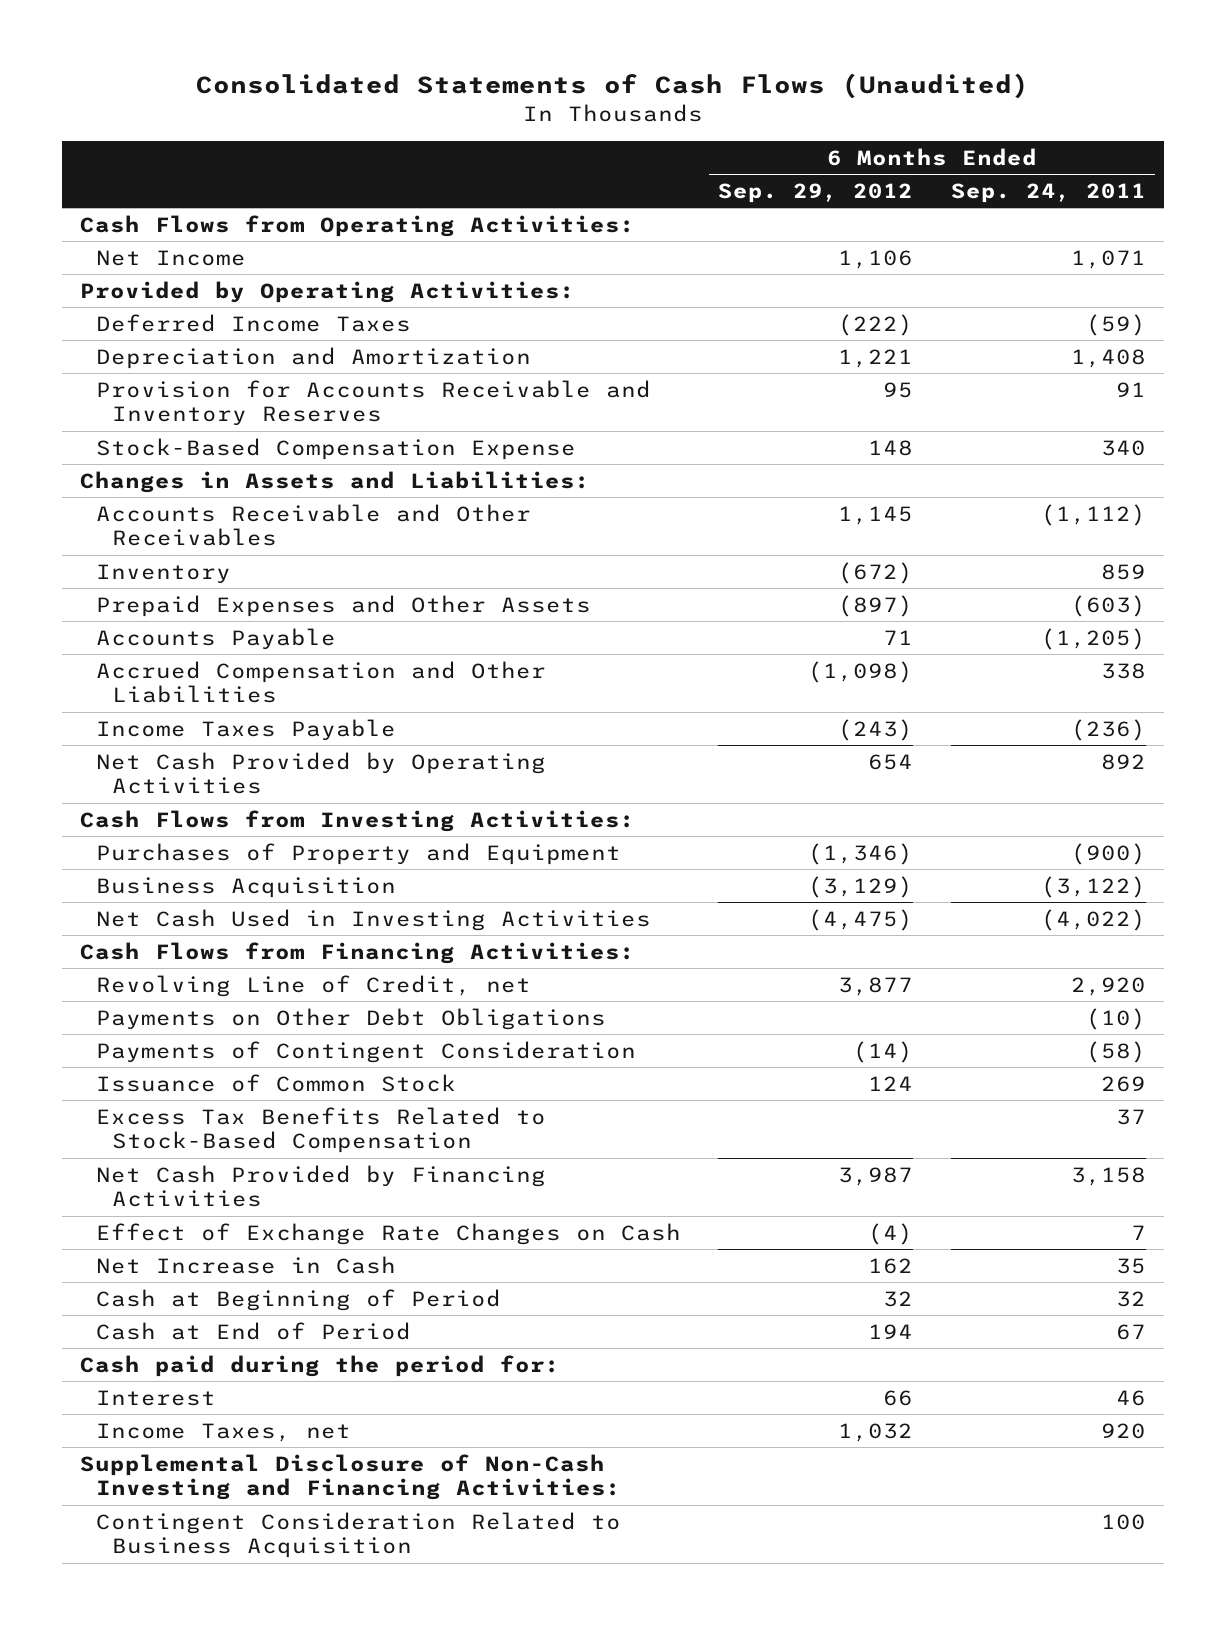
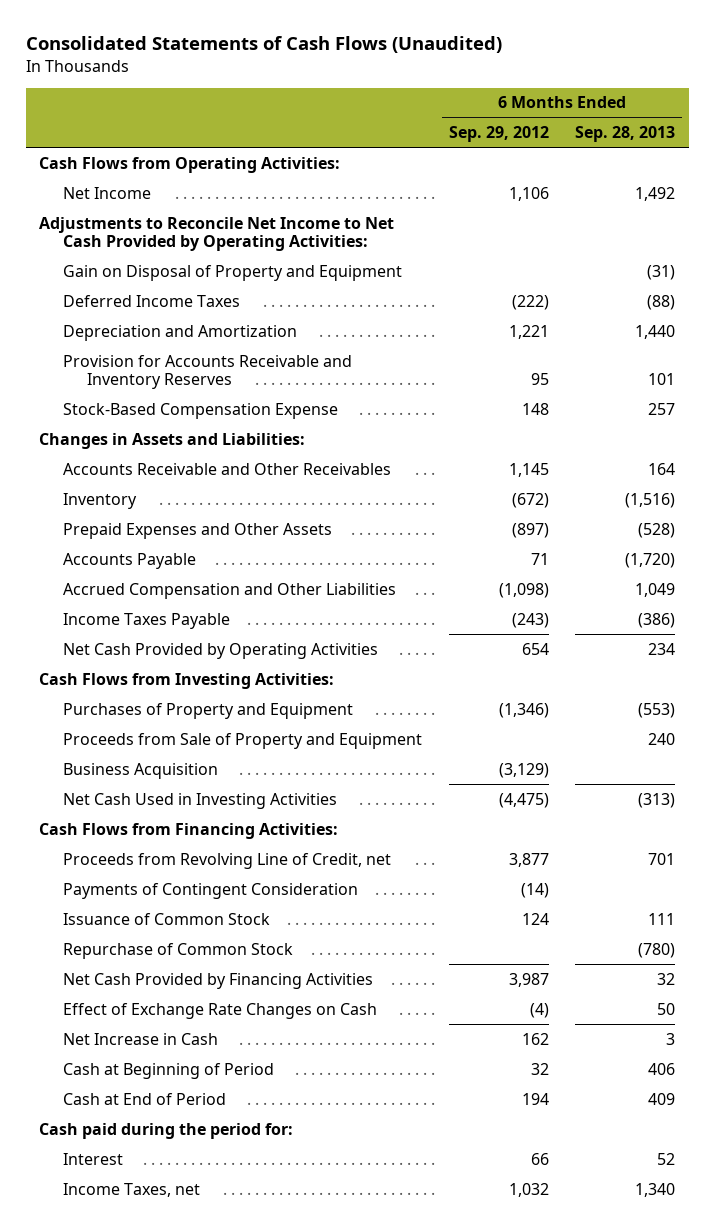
[950,182,1146,203] Sep. 24, 2011 -> none
none -> [575,126,676,143] Sep. 28, 2013
[80,280,576,303] Provided by Operating Activities: -> none
none -> [38,216,394,252] Adjustments to Reconcile Net Income to Net Cash Provided by Operating Activities:
none -> [62,264,402,281] Gain on Disposal of Property and Equipment
none -> [62,732,422,749] Proceeds from Sale of Property and Equipment
[96,1007,607,1030] Payments on Other Debt Obligations -> none
[96,974,532,997] Revolving Line of Credit, net -> [62,852,391,869] Proceeds from Revolving Line of Credit, net
[96,1106,547,1154] Excess Tax Benefits Related to Stock-Based Compensation -> none
none -> [62,942,293,959] Repurchase of Common Stock
[80,1453,622,1501] Supplemental Disclosure of Non-Cash Investing and Financing Activities: -> none
[96,1511,622,1559] Contingent Consideration Related to Business Acquisition -> none

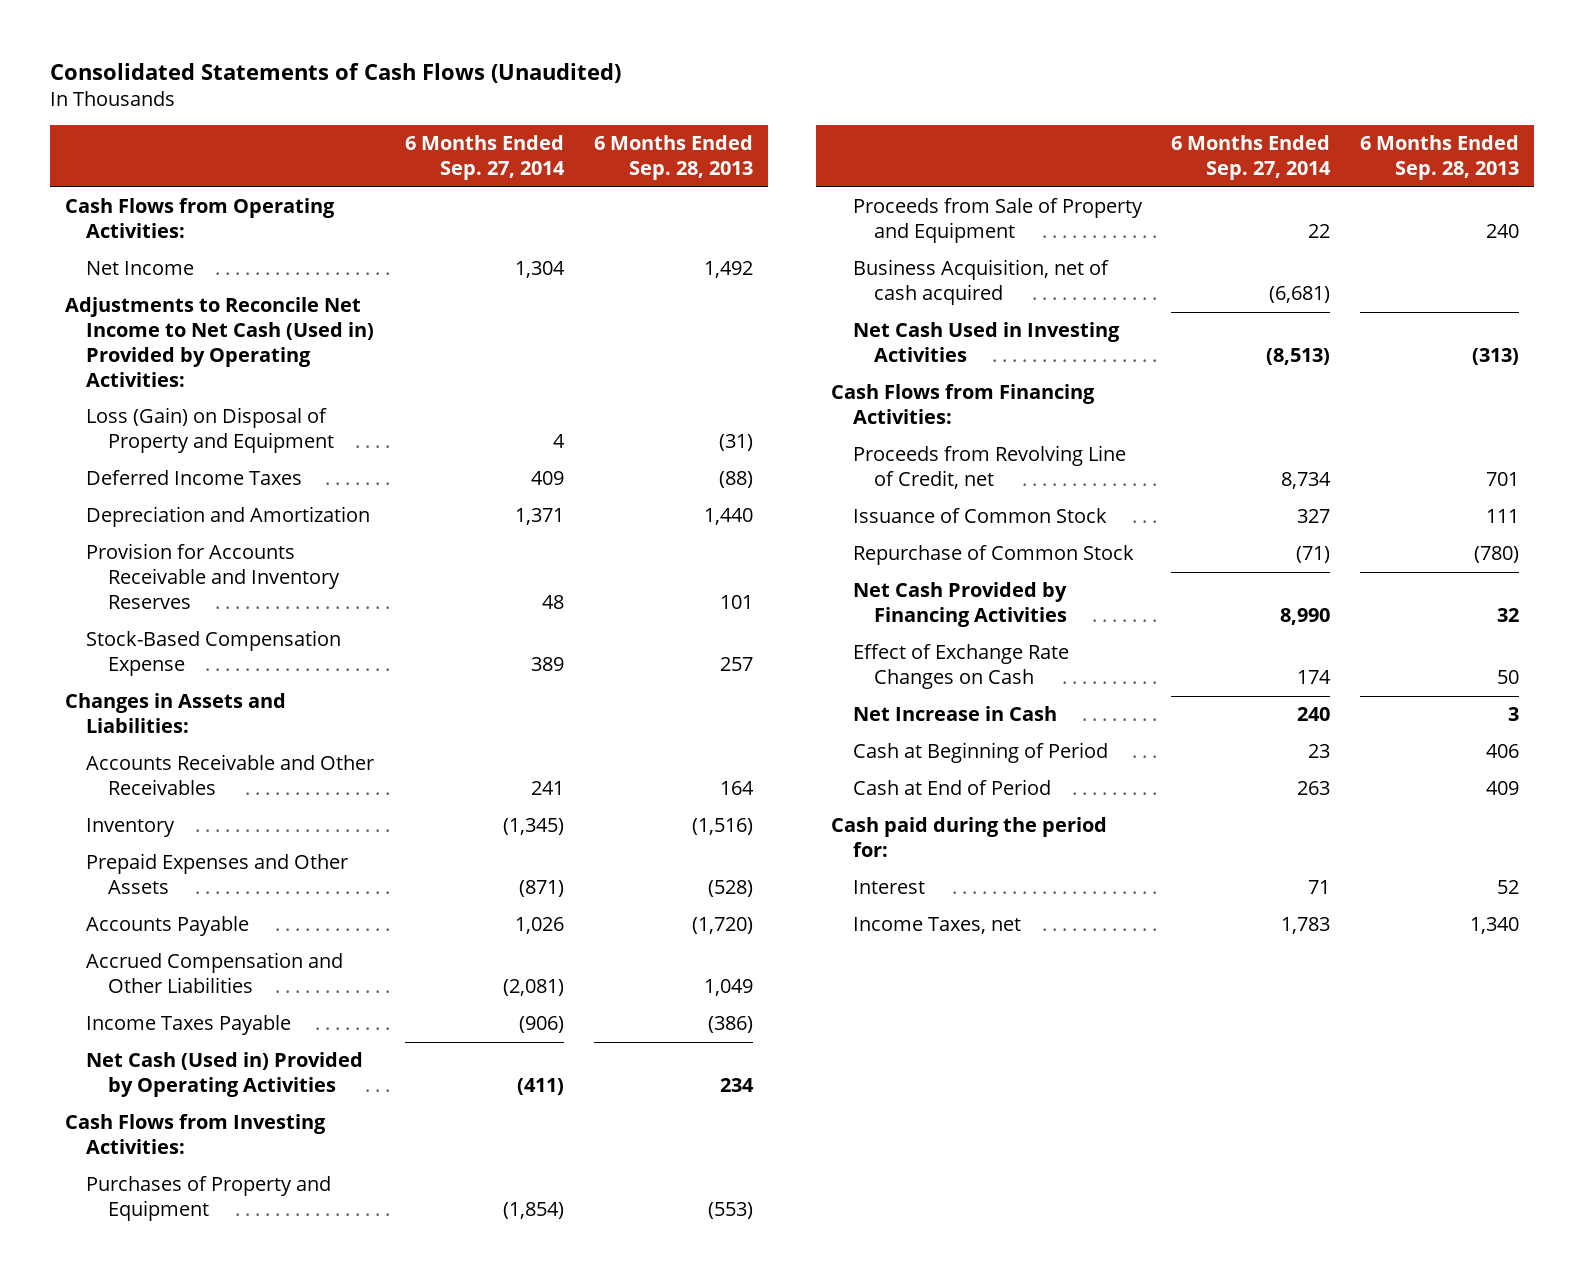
[448,126,549,143] Sep. 29, 2012 -> none
none -> [405,135,566,181] 6 Months Ended Sep. 27, 2014
[38,216,394,252] Adjustments to Reconcile Net Income to Net Cash Provided by Operating Activities: -> [64,297,375,387] Adjustments to Reconcile Net Income to Net Cash (Used in) Provided by Operating Activities:
[62,264,402,281] Gain on Disposal of Property and Equipment -> [86,407,335,454] Loss (Gain) on Disposal of Property and Equipment
[62,642,378,659] Net Cash Provided by Operating Activities -> [86,1052,364,1098] Net Cash (Used in) Provided by Operating Activities
[62,762,218,779] Business Acquisition -> none
none -> [852,259,1109,306] Business Acquisition, net of cash acquired
[62,882,358,899] Payments of Contingent Consideration -> none

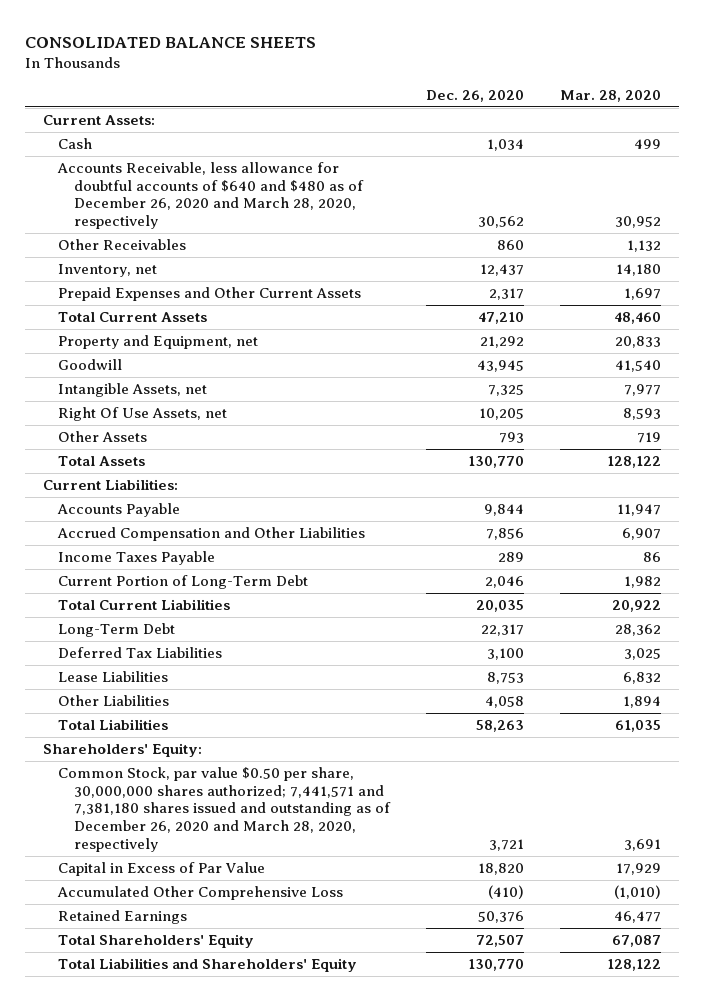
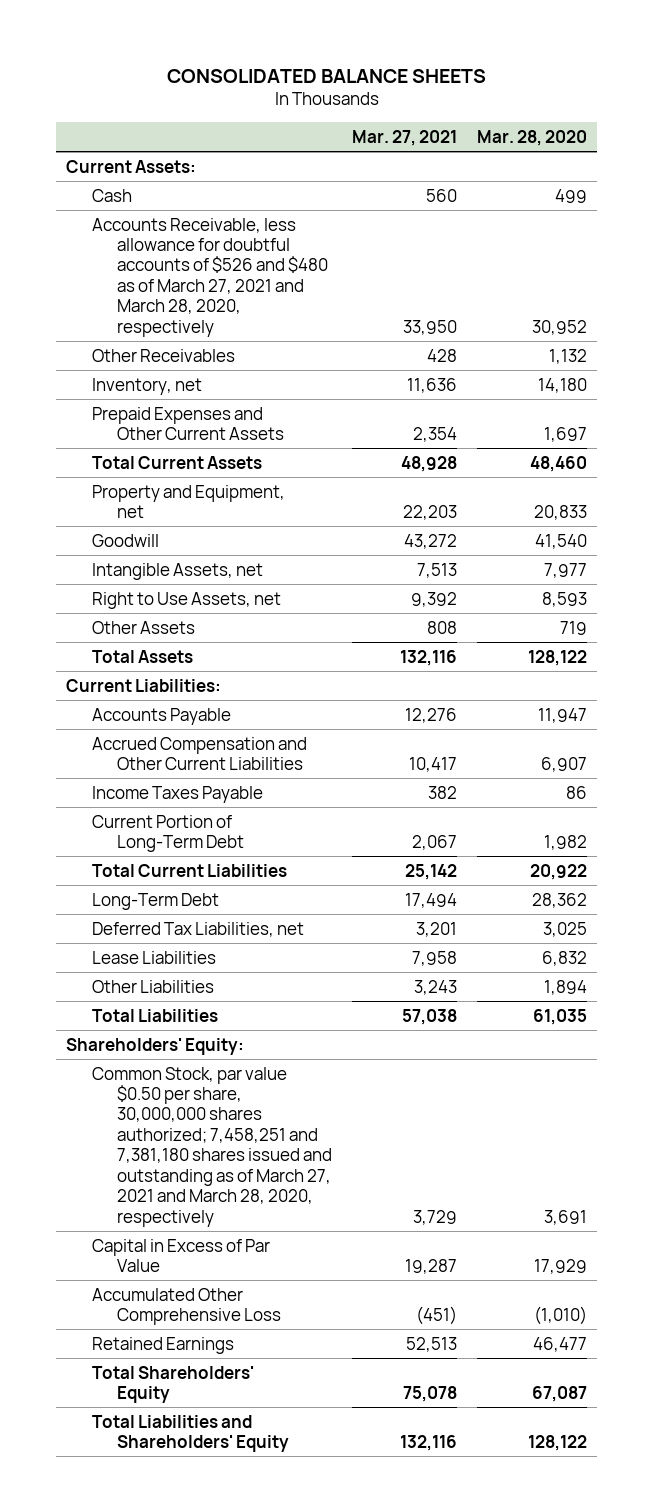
[425,89,524,102] Dec. 26, 2020 -> none
none -> [352,129,458,146] Mar. 27, 2021
[57,161,364,230] Accounts Receivable, less allowance for doubtful accounts of $640 and $480 as of December 26, 2020 and March 28, 2020, respectively -> [91,217,329,337] Accounts Receivable, less allowance for doubtful accounts of $526 and $480 as of March 27, 2021 and March 28, 2020, respectively
[58,406,228,421] Right Of Use Assets, net -> [91,591,281,609] Right to Use Assets, net
[57,526,366,541] Accrued Compensation and Other Liabilities -> [91,736,307,770] Accrued Compensation and Other Current Liabilities
[58,646,223,658] Deferred Tax Liabilities -> [91,921,304,937] Deferred Tax Liabilities, net
[58,766,391,852] Common Stock, par value $0.50 per share, 30,000,000 shares authorized; 7,441,571 and 7,381,180 shares issued and outstanding as of December 26, 2020 and March 28, 2020, respectively -> [91,1066,333,1227] Common Stock, par value $0.50 per share, 30,000,000 shares authorized; 7,458,251 and 7,381,180 shares issued and outstanding as of March 27, 2021 and March 28, 2020, respectively

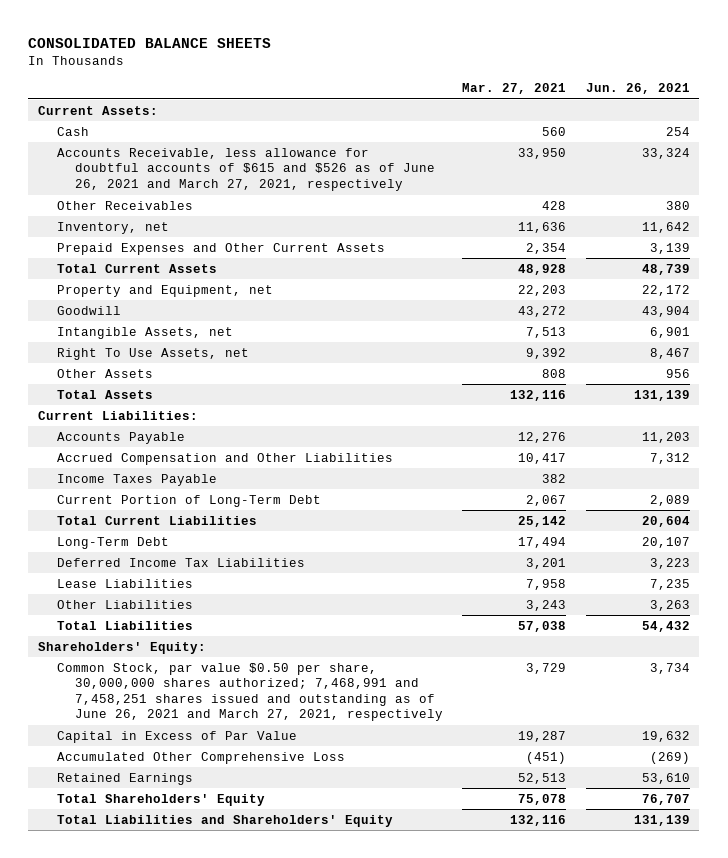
[477,129,588,146] Mar. 28, 2020 -> none
none -> [585,82,690,94] Jun. 26, 2021
[91,217,329,337] Accounts Receivable, less allowance for doubtful accounts of $526 and $480 as of March 27, 2021 and March 28, 2020, respectively -> [56,147,436,191] Accounts Receivable, less allowance for doubtful accounts of $615 and $526 as of June 26, 2021 and March 27, 2021, respectively
[91,591,281,609] Right to Use Assets, net -> [56,347,249,360] Right To Use Assets, net
[91,736,307,770] Accrued Compensation and Other Current Liabilities -> [56,452,393,465] Accrued Compensation and Other Liabilities
[91,921,304,937] Deferred Tax Liabilities, net -> [56,557,305,567] Deferred Income Tax Liabilities
[91,1066,333,1227] Common Stock, par value $0.50 per share, 30,000,000 shares authorized; 7,458,251 and 7,381,180 shares issued and outstanding as of March 27, 2021 and March 28, 2020, respectively -> [56,662,444,722] Common Stock, par value $0.50 per share, 30,000,000 shares authorized; 7,468,991 and 7,458,251 shares issued and outstanding as of June 26, 2021 and March 27, 2021, respectively

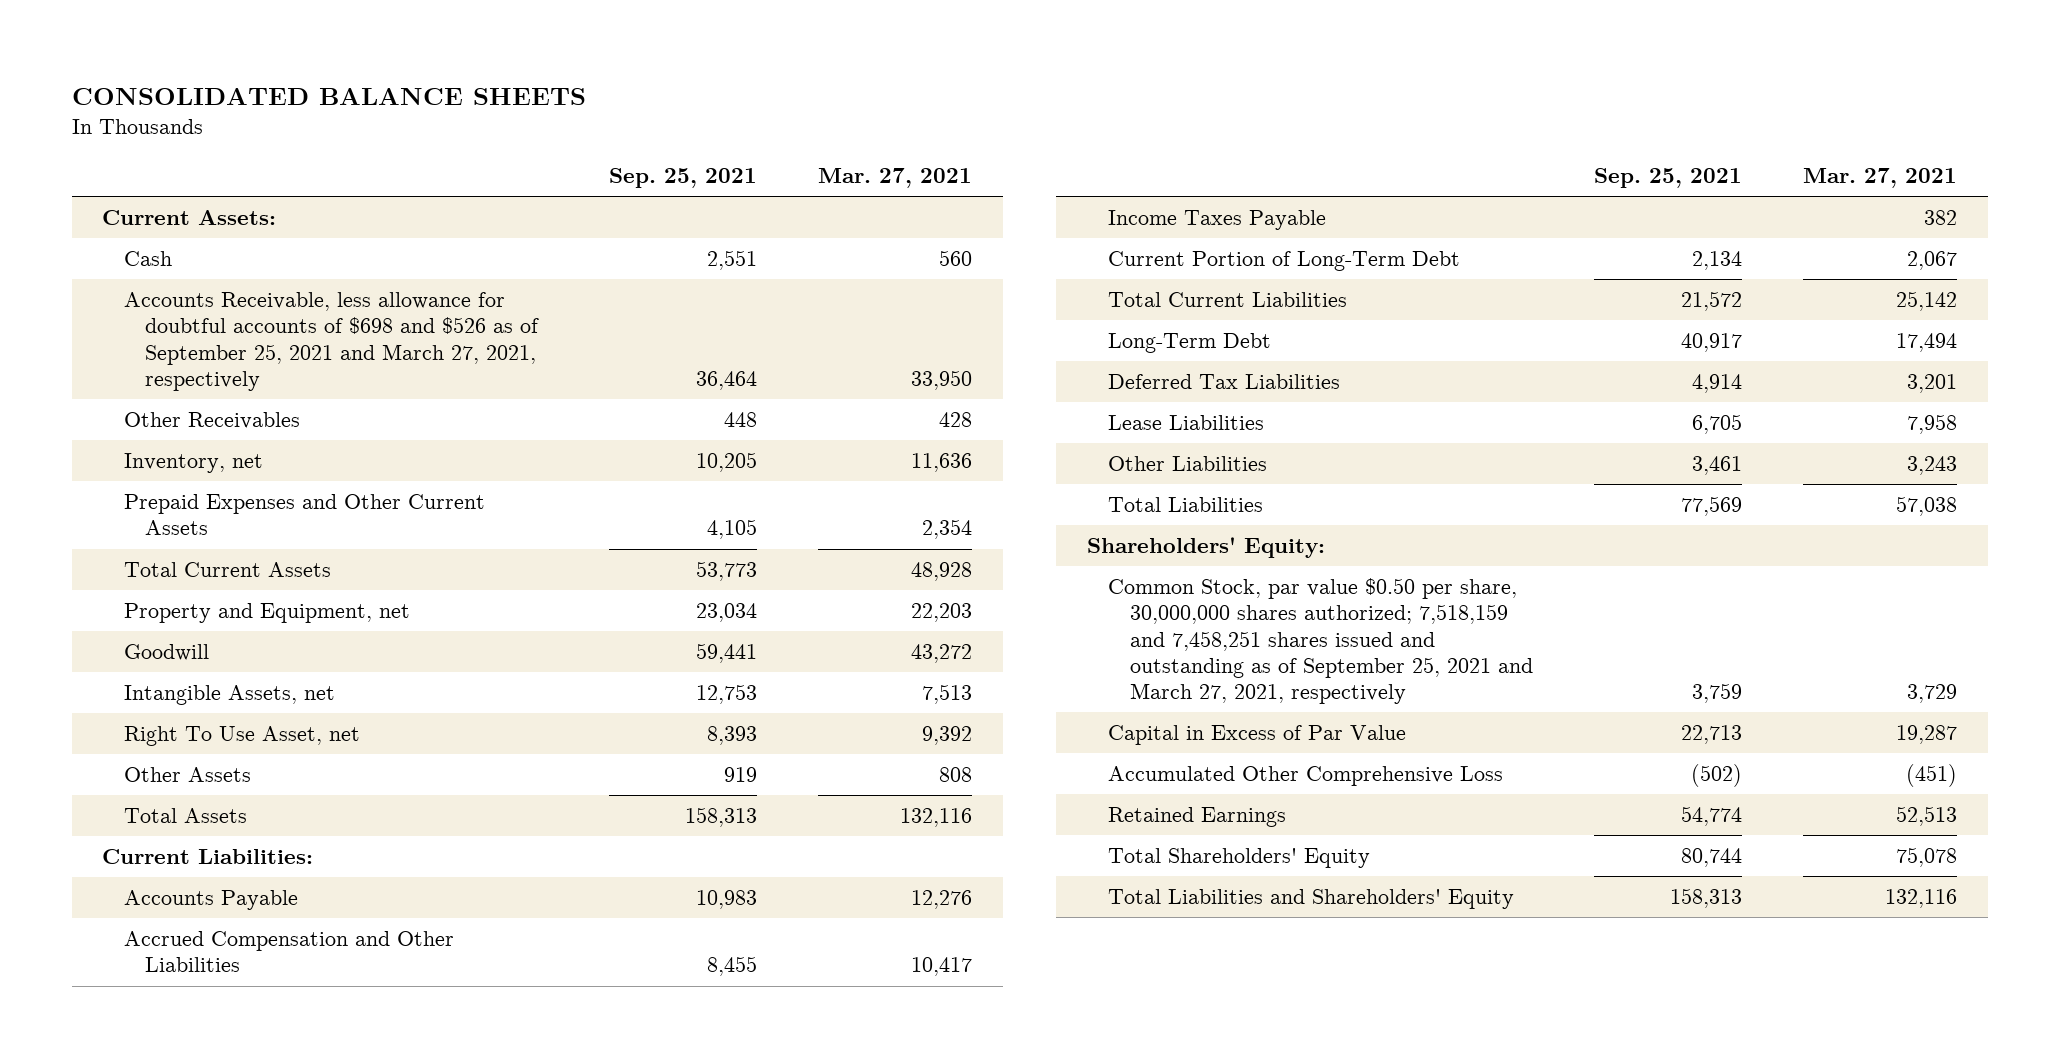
[585,82,690,94] Jun. 26, 2021 -> none
none -> [609,168,758,189] Sep. 25, 2021
[56,147,436,191] Accounts Receivable, less allowance for doubtful accounts of $615 and $526 as of June 26, 2021 and March 27, 2021, respectively -> [123,292,540,391] Accounts Receivable, less allowance for doubtful accounts of $698 and $526 as of September 25, 2021 and March 27, 2021, respectively
[56,347,249,360] Right To Use Assets, net -> [123,726,360,747] Right To Use Asset, net
[56,557,305,567] Deferred Income Tax Liabilities -> [1108,374,1341,390] Deferred Tax Liabilities
[56,662,444,722] Common Stock, par value $0.50 per share, 30,000,000 shares authorized; 7,468,991 and 7,458,251 shares issued and outstanding as of June 26, 2021 and March 27, 2021, respectively -> [1108,578,1533,704] Common Stock, par value $0.50 per share, 30,000,000 shares authorized; 7,518,159 and 7,458,251 shares issued and outstanding as of September 25, 2021 and March 27, 2021, respectively

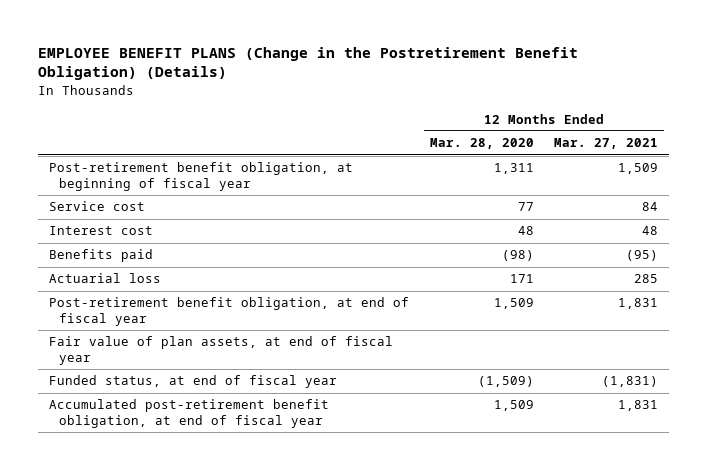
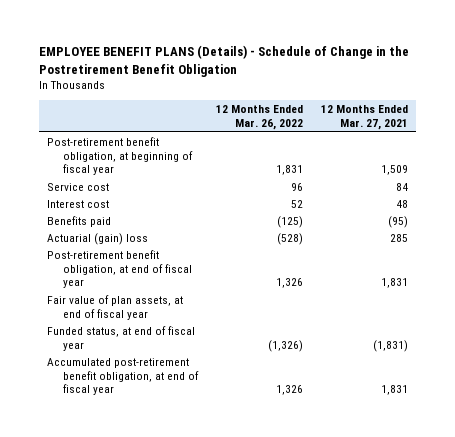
[38,46,579,81] EMPLOYEE BENEFIT PLANS (Change in the Postretirement Benefit Obligation) (Details) -> [38,45,409,77] EMPLOYEE BENEFIT PLANS (Details) - Schedule of Change in the Postretirement Benefit Obligation
[429,138,534,150] Mar. 28, 2020 -> none
none -> [215,105,303,130] 12 Months Ended Mar. 26, 2022
[48,273,161,284] Actuarial loss -> [47,232,149,245] Actuarial (gain) loss

